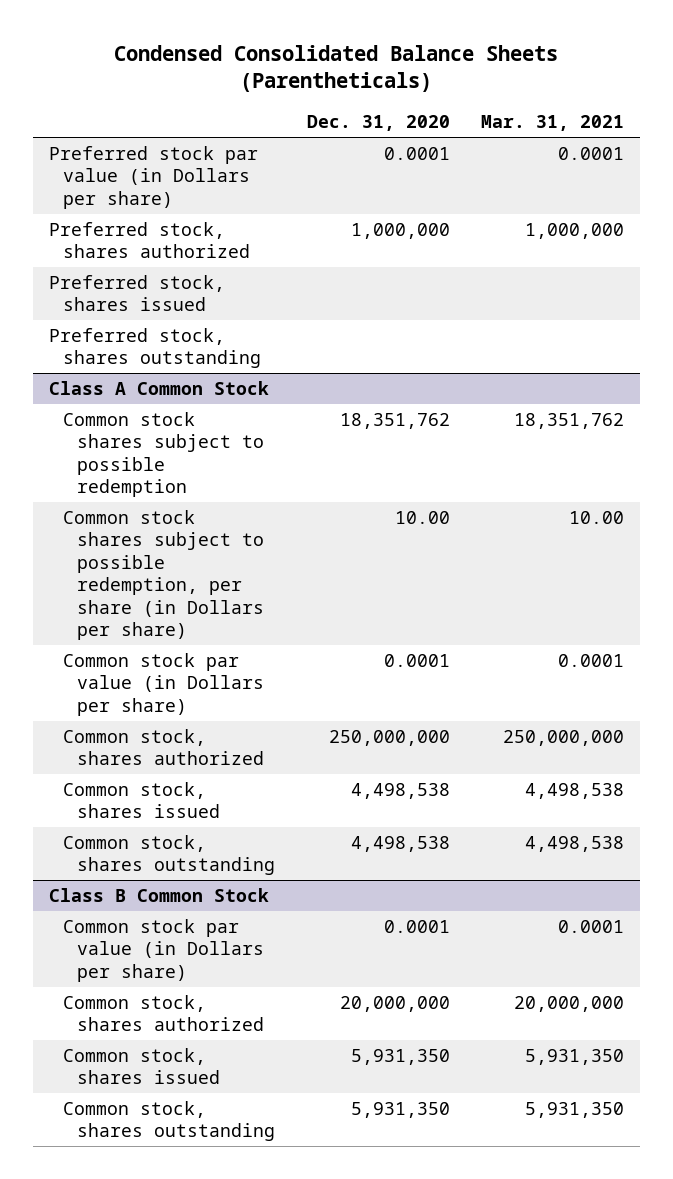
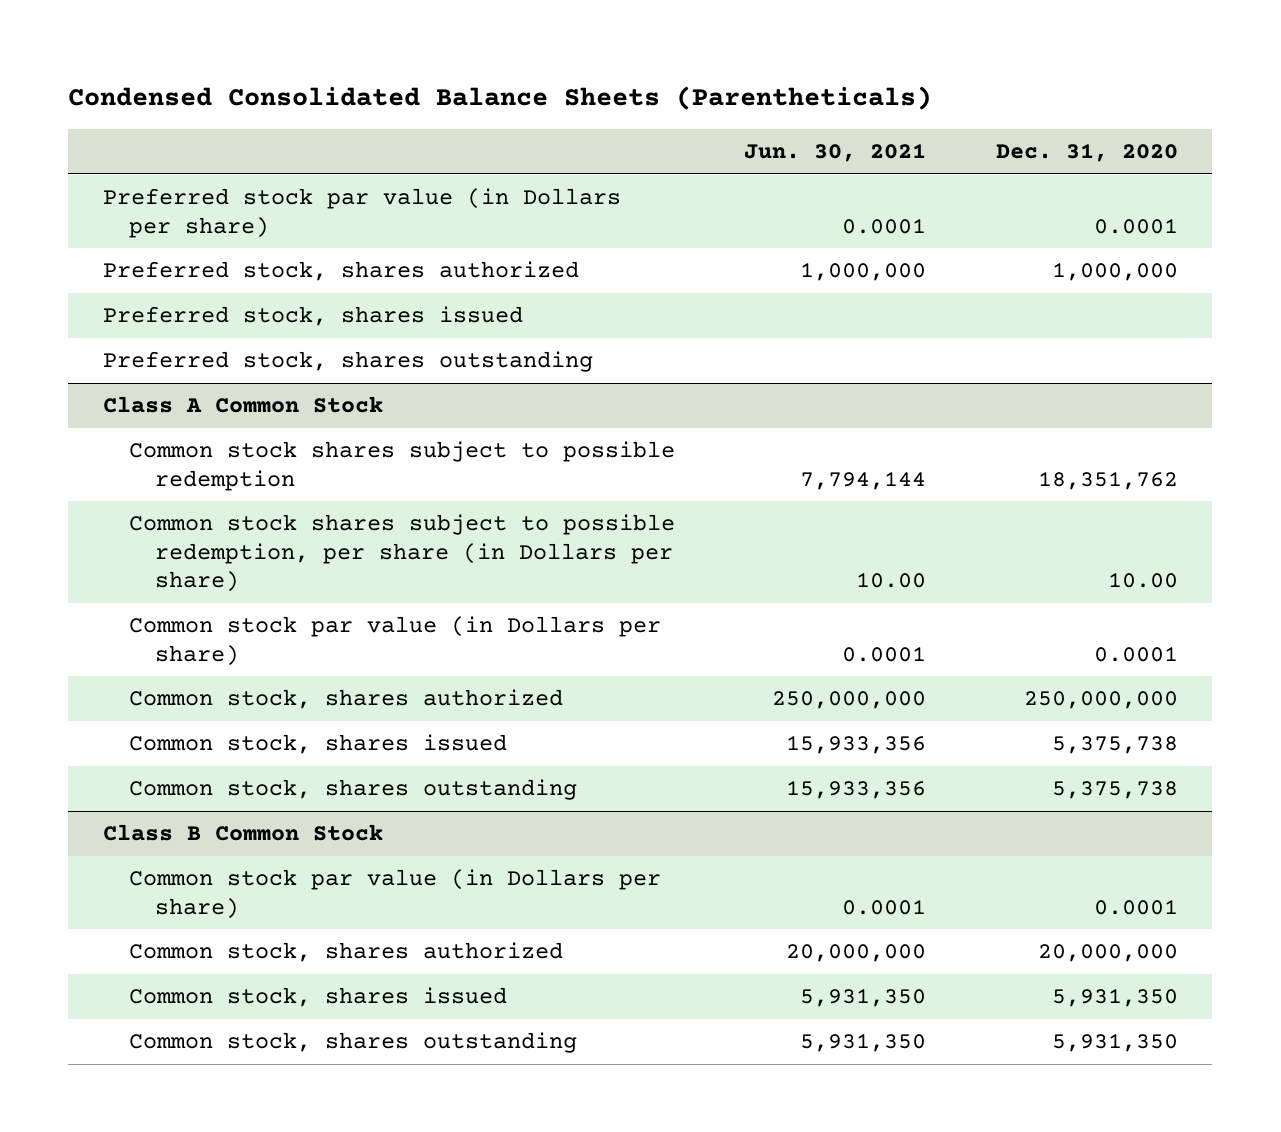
[481,115,625,132] Mar. 31, 2021 -> none
none -> [744,142,927,162] Jun. 30, 2021
[350,782,450,799] 4,498,538 -> [1051,736,1178,755] 5,375,738
[350,835,450,852] 4,498,538 -> [1051,781,1178,800] 5,375,738

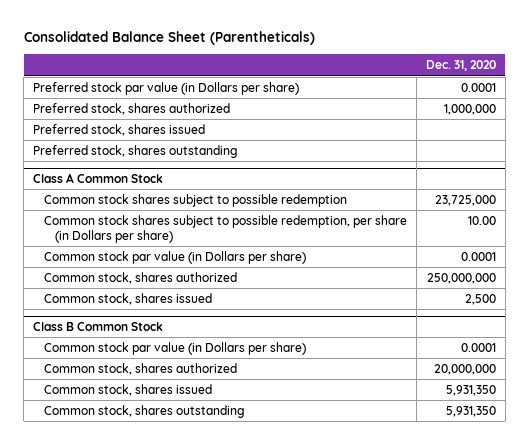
[68,85,933,110] Condensed Consolidated Balance Sheets (Parentheticals) -> [23,31,315,46] Consolidated Balance Sheet (Parentheticals)
[744,142,927,162] Jun. 30, 2021 -> none
[1037,470,1178,490] 18,351,762 -> [434,194,496,206] 23,725,000
[129,779,578,801] Common stock, shares outstanding -> none
[1051,736,1178,755] 5,375,738 -> [464,293,496,305] 2,500

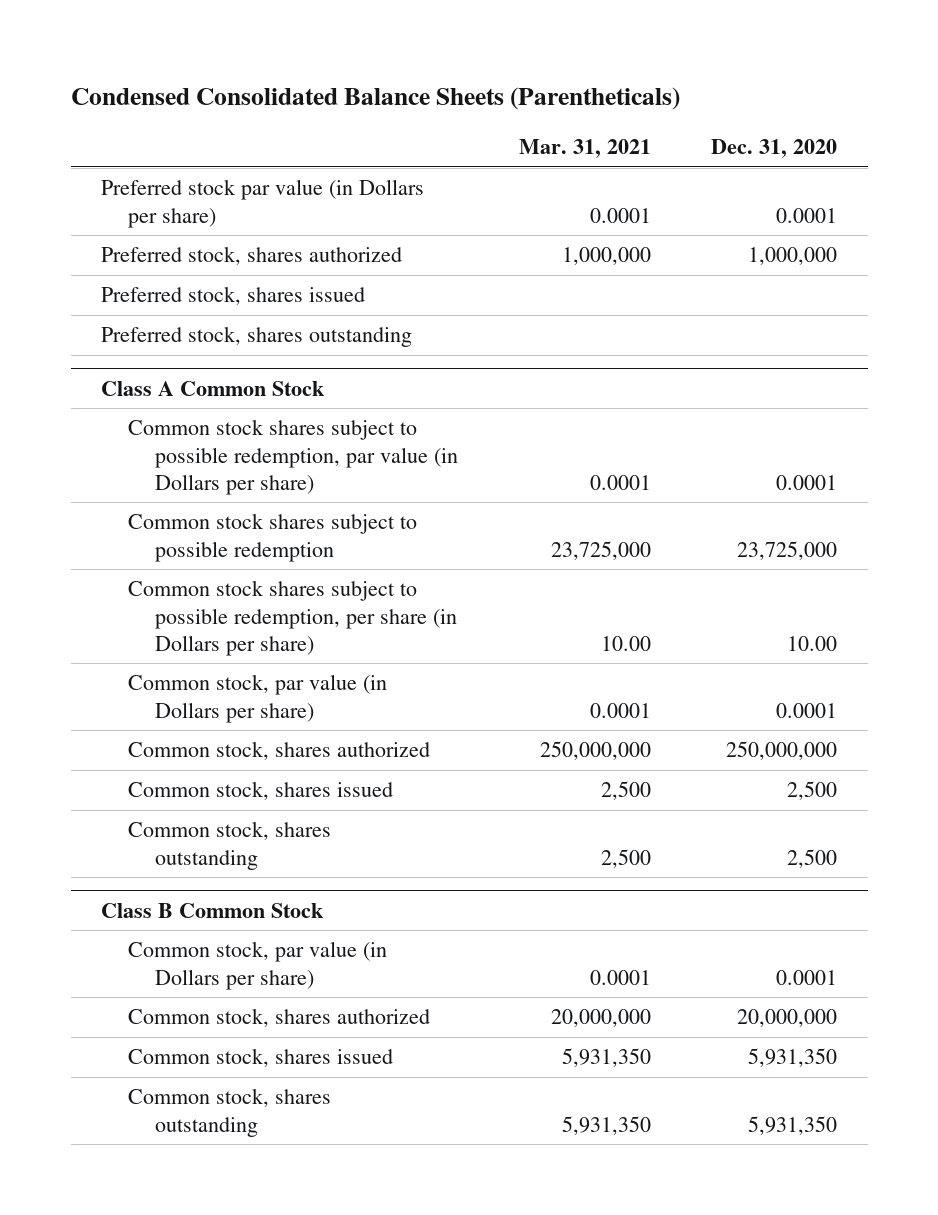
[23,31,315,46] Consolidated Balance Sheet (Parentheticals) -> [70,86,680,110] Condensed Consolidated Balance Sheets (Parentheticals)
none -> [518,139,651,159] Mar. 31, 2021
none -> [127,419,458,495] Common stock shares subject to possible redemption, par value (in Dollars per share)
[44,250,307,264] Common stock par value (in Dollars per share) -> [127,674,387,723] Common stock, par value (in Dollars per share)
none -> [127,821,331,870] Common stock, shares outstanding
[44,341,307,355] Common stock par value (in Dollars per share) -> [127,941,387,990] Common stock, par value (in Dollars per share)

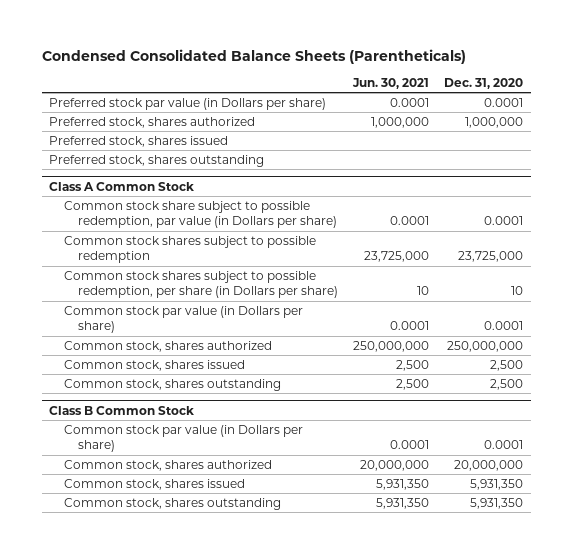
[518,139,651,159] Mar. 31, 2021 -> none
none -> [352,77,430,89] Jun. 30, 2021
[127,419,458,495] Common stock shares subject to possible redemption, par value (in Dollars per share) -> [63,200,338,229] Common stock share subject to possible redemption, par value (in Dollars per share)
[787,635,838,651] 10.00 -> [511,286,524,296] 10
[127,674,387,723] Common stock, par value (in Dollars per share) -> [63,305,303,334] Common stock par value (in Dollars per share)
[127,941,387,990] Common stock, par value (in Dollars per share) -> [63,424,303,453] Common stock par value (in Dollars per share)

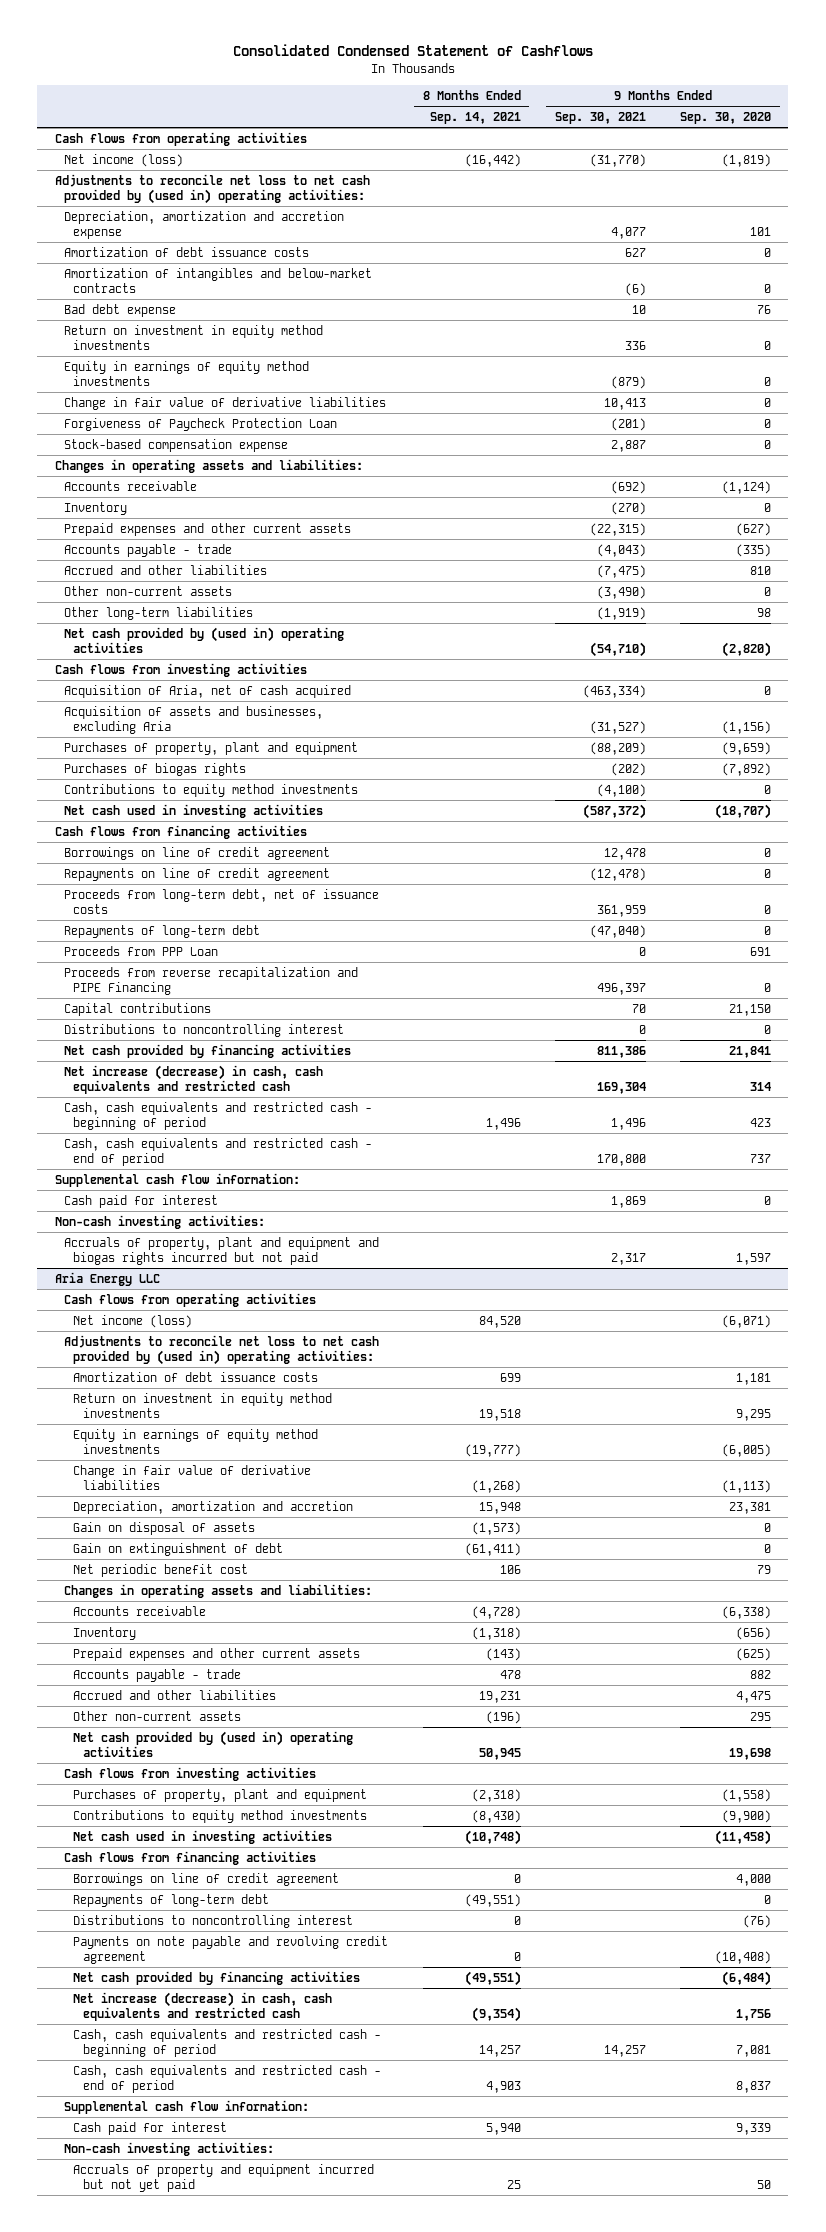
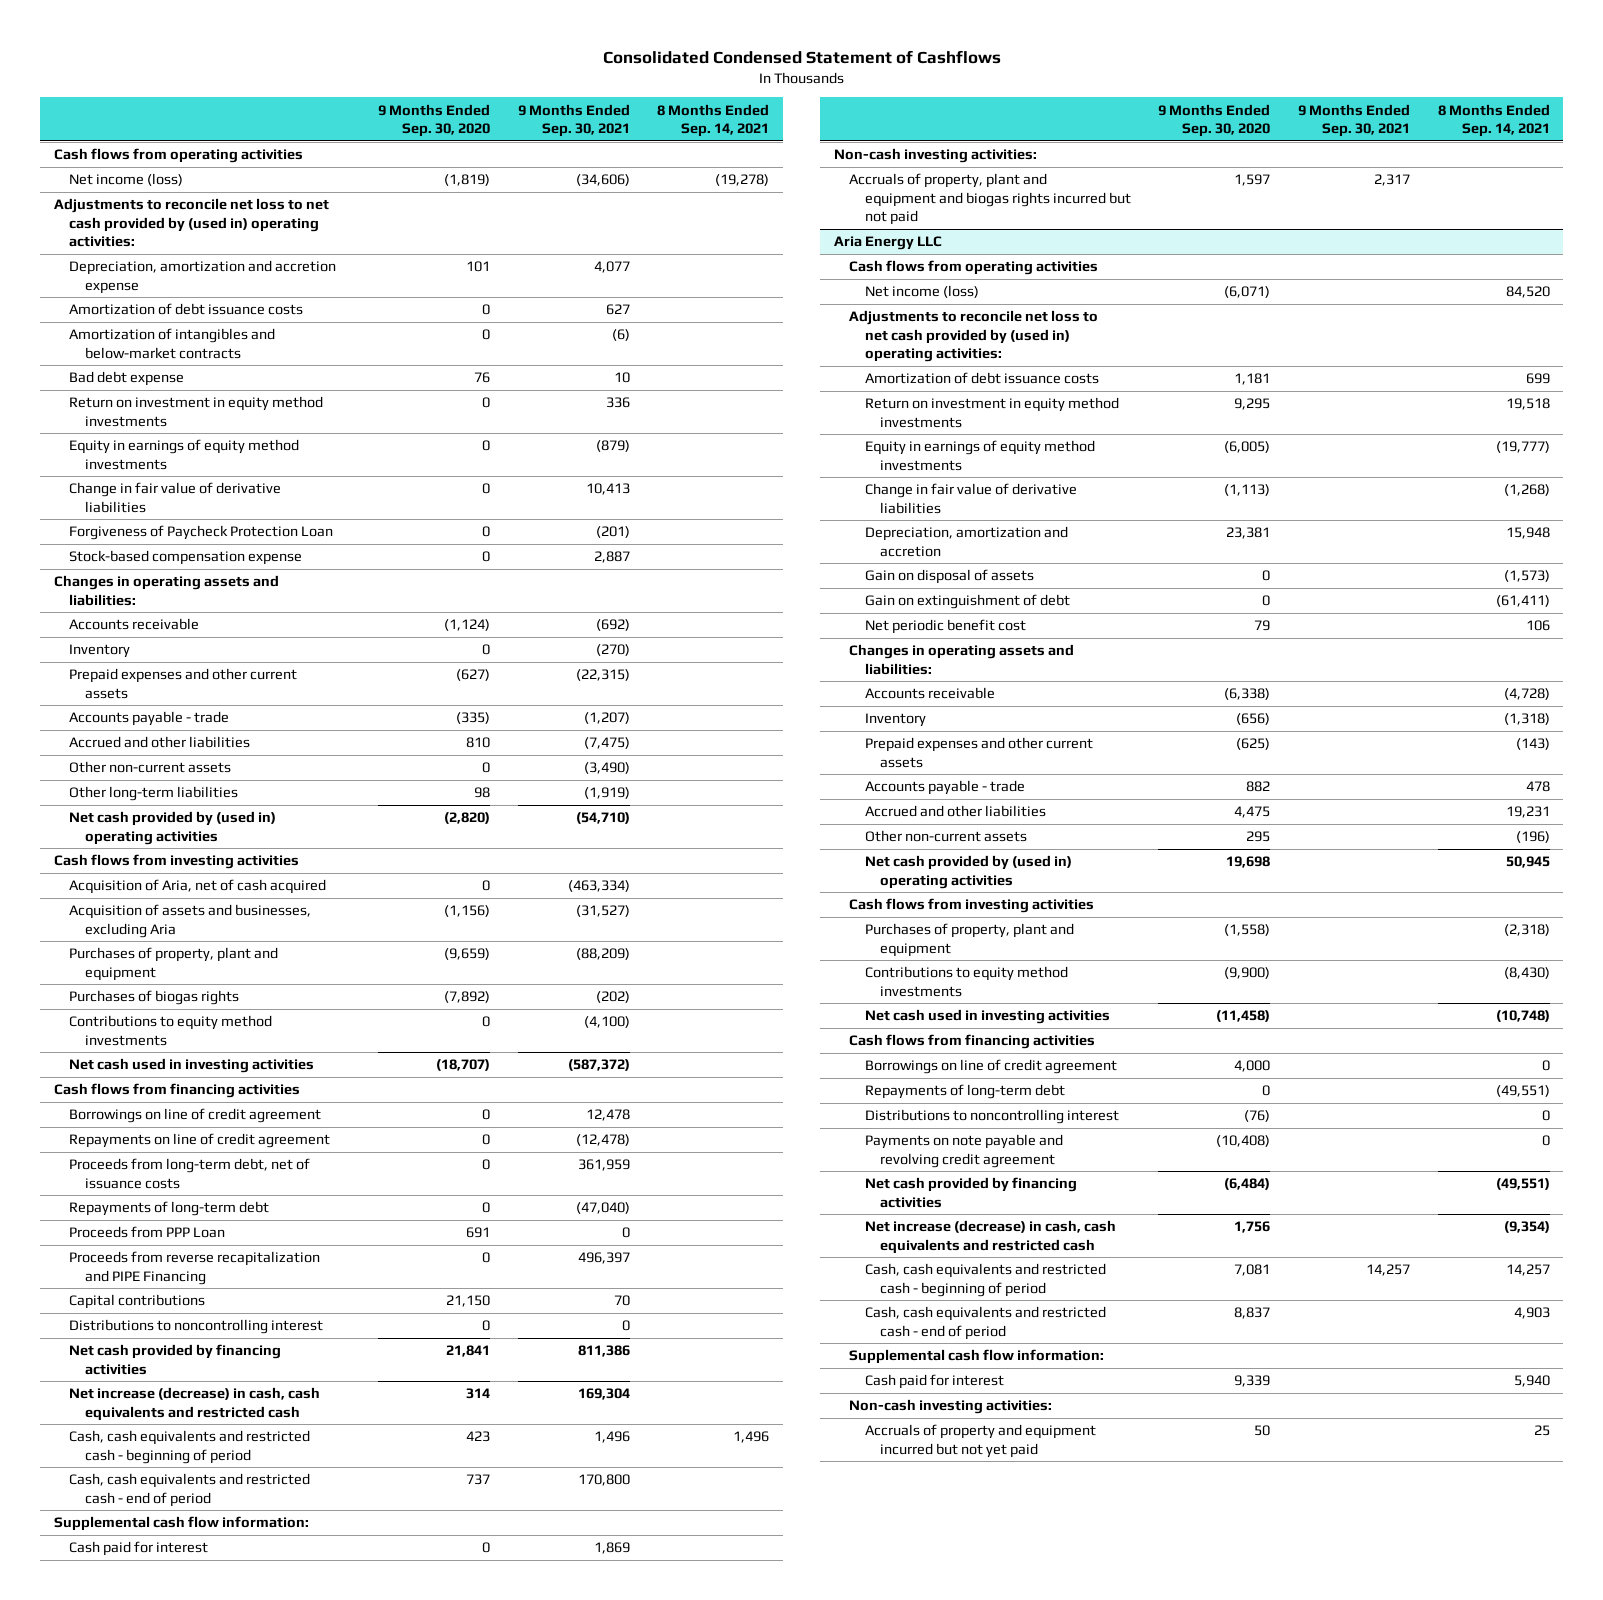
[464,153,521,167] (16,442) -> [715,174,770,187] (19,278)
[589,153,646,167] (31,770) -> [575,174,630,187] (34,606)
[596,543,646,557] (4,043) -> [583,712,630,725] (1,207)

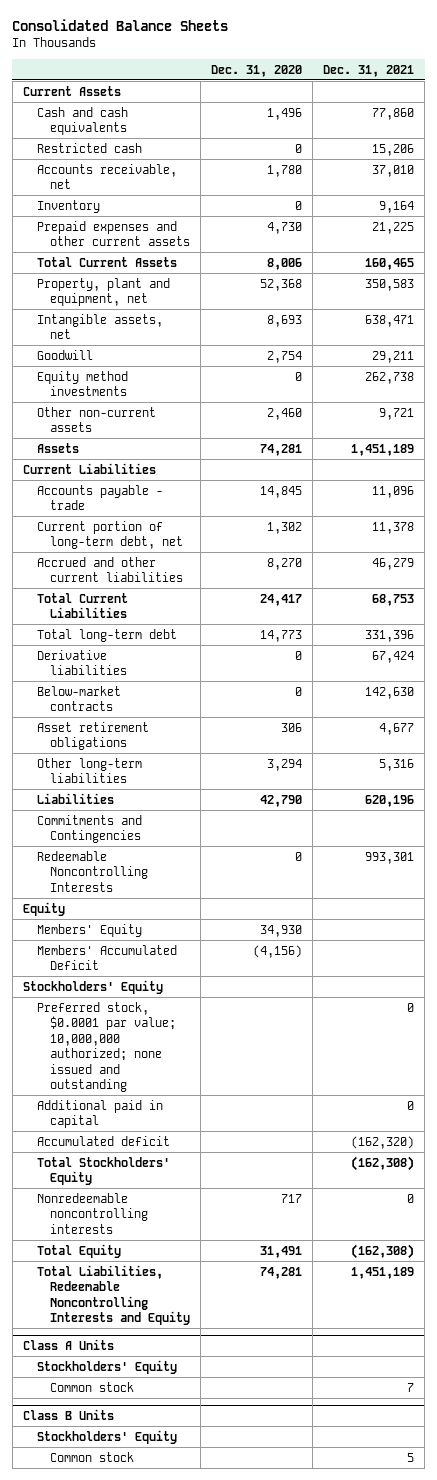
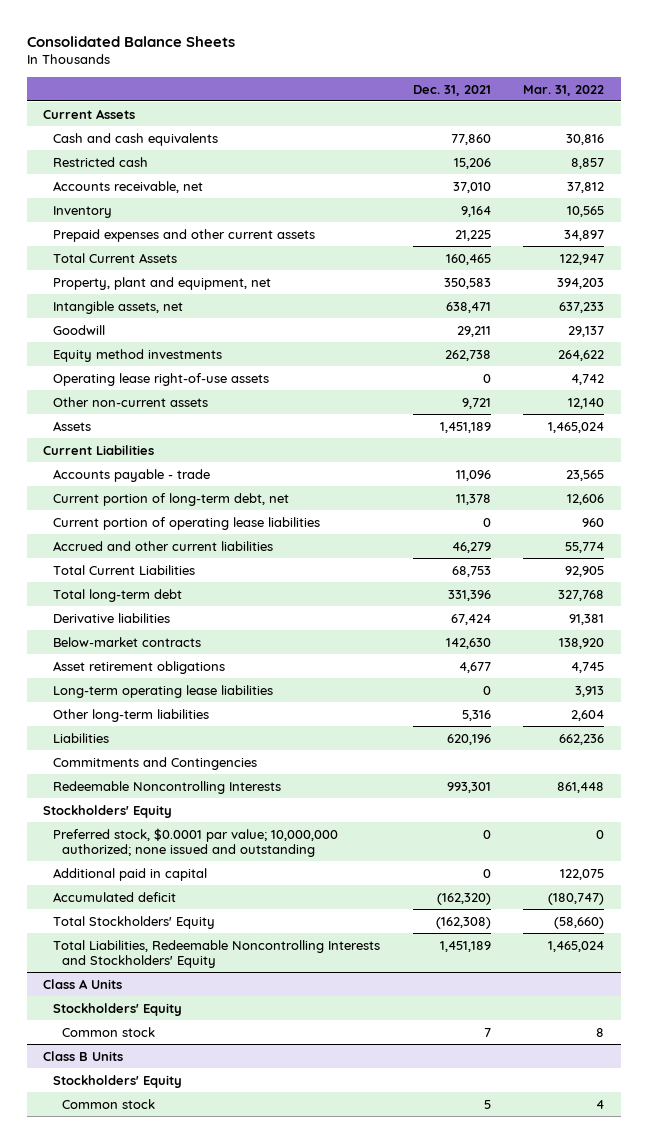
[211,64,303,77] Dec. 31, 2020 -> none
none -> [523,84,605,96] Mar. 31, 2022
none -> [52,372,269,386] Operating lease right-of-use assets
none -> [52,516,320,530] Current portion of operating lease liabilities
none -> [52,684,273,698] Long-term operating lease liabilities
[22,901,65,916] Equity -> none
[36,923,142,937] Members' Equity -> none
[36,944,177,971] Members' Accumulated Deficit -> none
[36,1192,149,1234] Nonredeemable noncontrolling interests -> none
[36,1243,121,1258] Total Equity -> none
[36,1264,191,1326] Total Liabilities, Redeemable Noncontrolling Interests and Equity -> [52,939,380,968] Total Liabilities, Redeemable Noncontrolling Interests and Stockholders' Equity

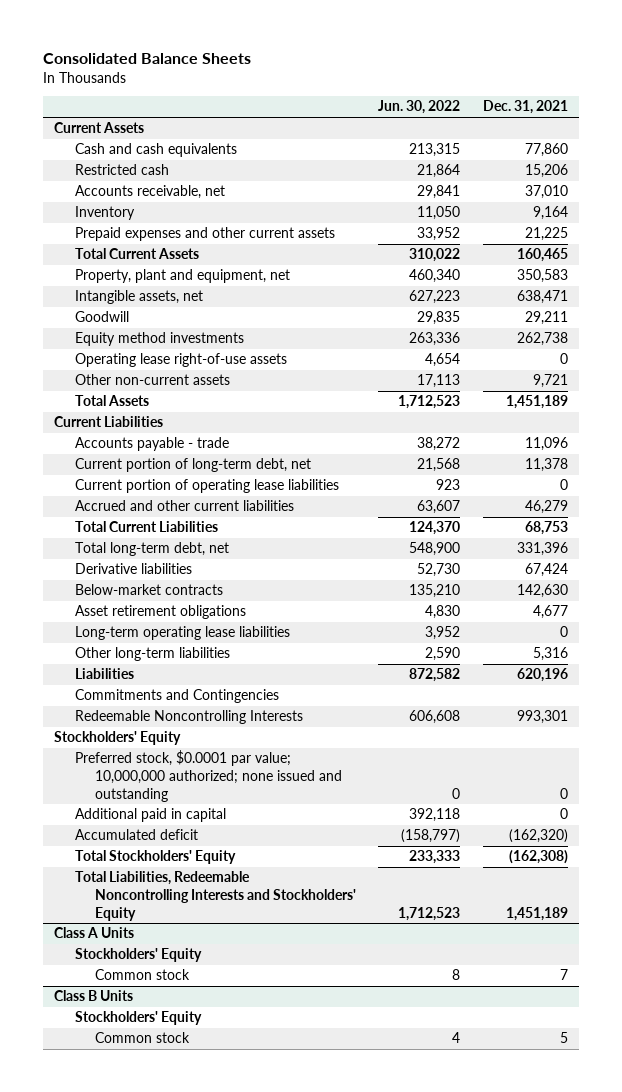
[523,84,605,96] Mar. 31, 2022 -> none
none -> [378,100,461,115] Jun. 30, 2022
[52,420,91,431] Assets -> [74,395,149,407] Total Assets
[52,588,182,602] Total long-term debt -> [74,542,229,557] Total long-term debt, net

